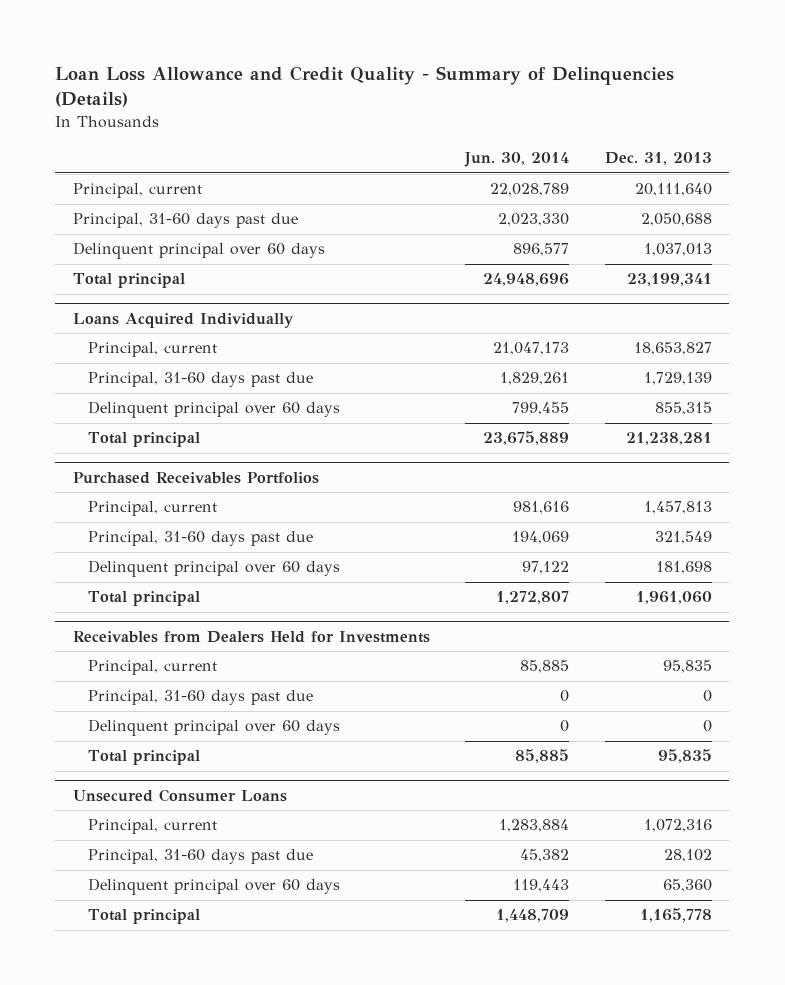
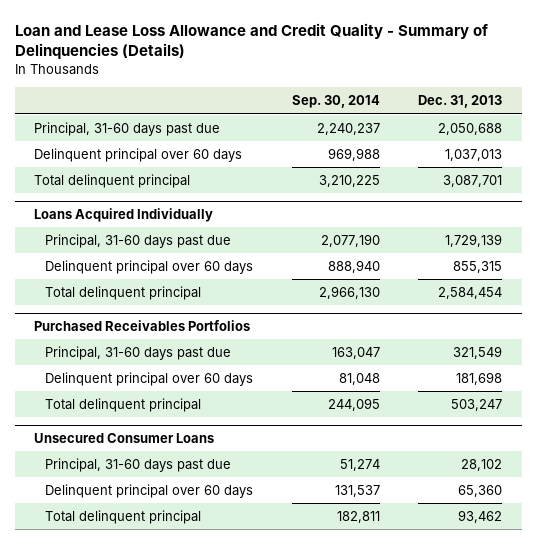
[55,66,675,108] Loan Loss Allowance and Credit Quality - Summary of Delinquencies (Details) -> [15,22,489,60] Loan and Lease Loss Allowance and Credit Quality - Summary of Delinquencies (Details)
[464,152,570,168] Jun. 30, 2014 -> none
none -> [291,95,380,109] Sep. 30, 2014
[73,183,203,199] Principal, current -> none
[73,273,186,289] Total principal -> [34,173,191,188] Total delinquent principal
[626,273,712,287] 23,199,341 -> [443,174,503,187] 3,087,701
[87,342,217,358] Principal, current -> none
[87,432,200,448] Total principal -> [45,285,202,300] Total delinquent principal
[625,432,712,446] 21,238,281 -> [438,286,503,299] 2,584,454
[87,501,217,517] Principal, current -> none
[73,631,431,644] Receivables from Dealers Held for Investments -> none
[87,660,217,676] Principal, current -> none
[87,690,313,706] Principal, 31-60 days past due -> none
[87,719,340,737] Delinquent principal over 60 days -> none
[87,750,200,766] Total principal -> none
[87,591,200,607] Total principal -> [45,397,202,412] Total delinquent principal
[635,591,712,605] 1,961,060 -> [451,398,503,411] 503,247
[87,819,217,835] Principal, current -> none
[87,909,200,925] Total principal -> [45,509,202,524] Total delinquent principal
[639,908,712,923] 1,165,778 -> [458,509,503,523] 93,462

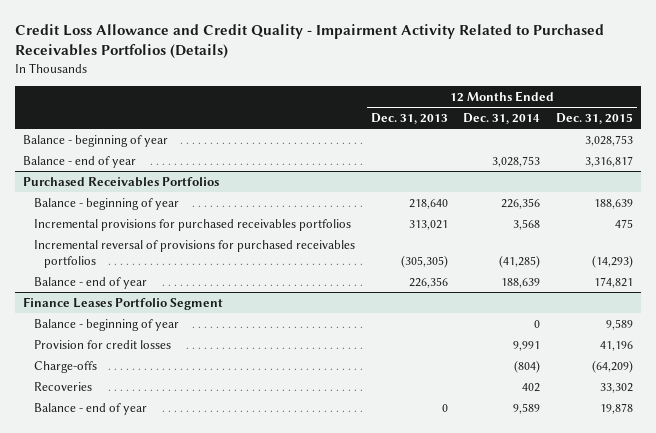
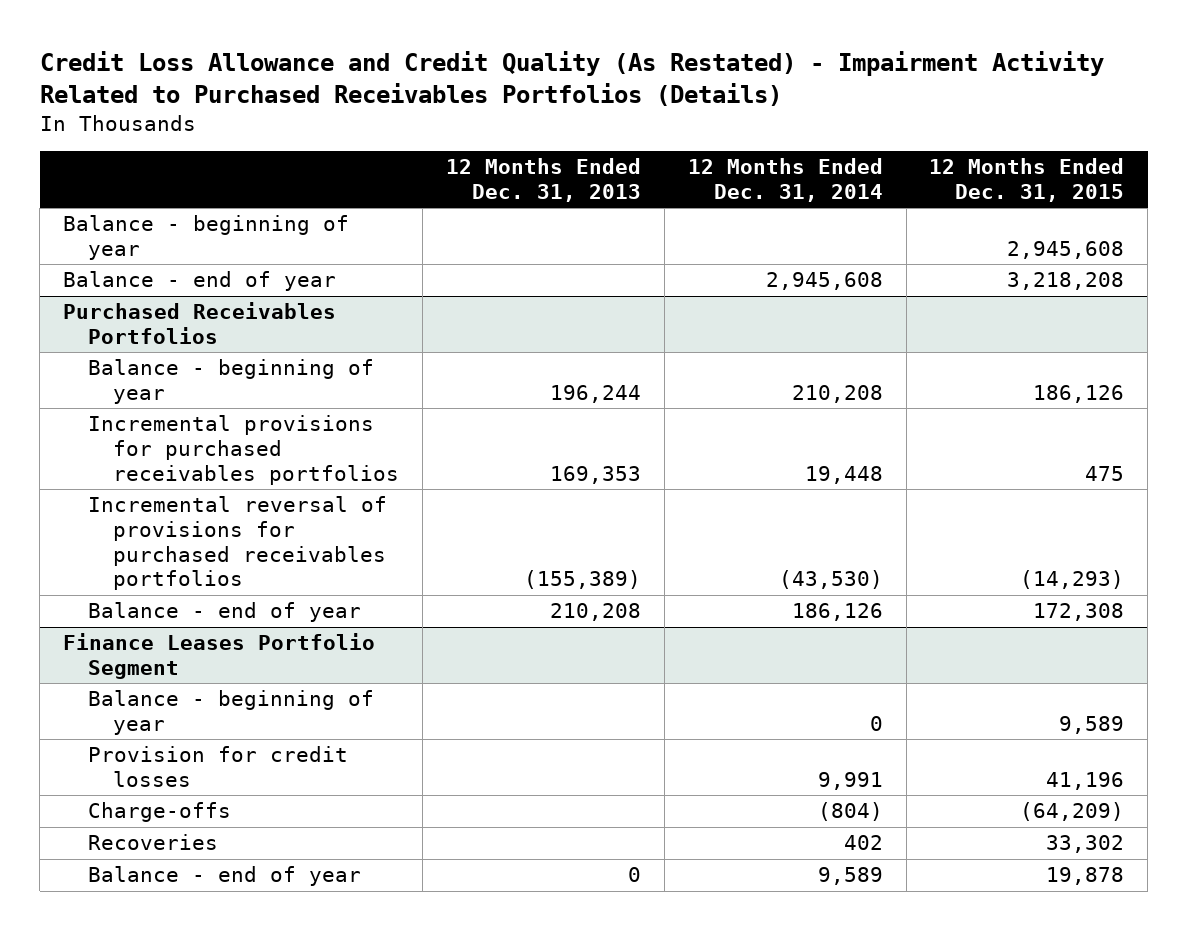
[14,24,604,60] Credit Loss Allowance and Credit Quality - Impairment Activity Related to Purchased Receivables Portfolios (Details) -> [39,51,1104,107] Credit Loss Allowance and Credit Quality (As Restated) - Impairment Activity Related to Purchased Receivables Portfolios (Details)
[585,134,634,146] 3,028,753 -> [1007,240,1125,259] 2,945,608
[492,155,541,167] 3,028,753 -> [765,272,883,291] 2,945,608
[585,155,634,167] 3,316,817 -> [1007,272,1125,291] 3,218,208
[408,198,448,209] 218,640 -> [549,384,641,403] 196,244
[501,197,541,209] 226,356 -> [791,384,883,403] 210,208
[594,198,634,209] 188,639 -> [1033,384,1125,403] 186,126
[408,219,448,230] 313,021 -> [549,465,641,484] 169,353
[513,218,541,230] 3,568 -> [804,465,883,484] 19,448
[400,254,448,268] (305,305) -> [523,570,641,590] (155,389)
[499,254,541,268] (41,285) -> [778,570,883,590] (43,530)
[408,276,448,288] 226,356 -> [549,603,641,622] 210,208
[501,277,541,288] 188,639 -> [791,603,883,622] 186,126
[594,276,634,288] 174,821 -> [1033,603,1125,622] 172,308

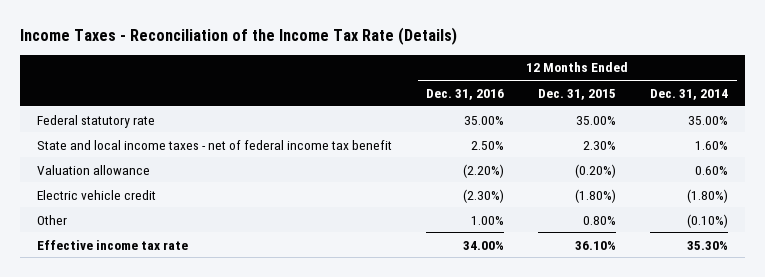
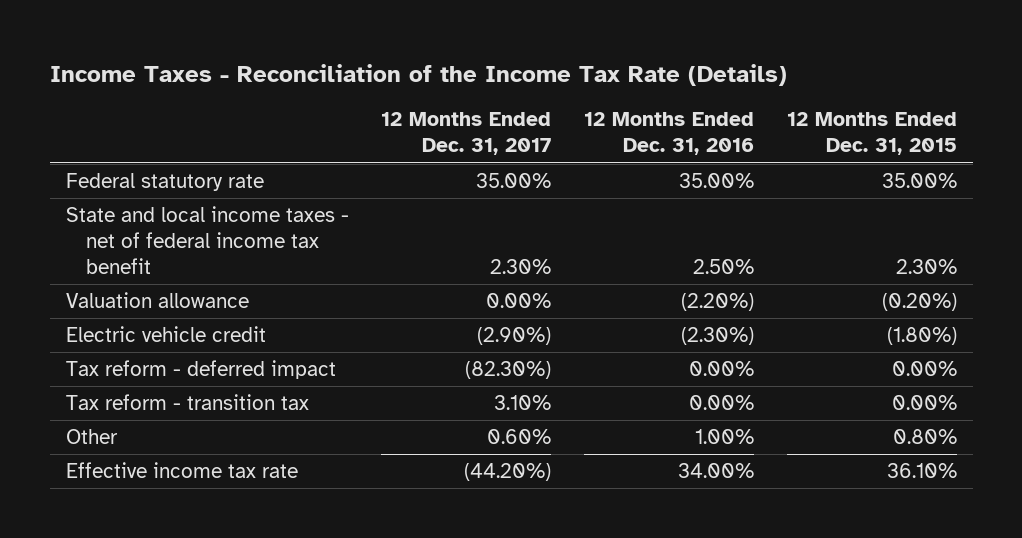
[650,88,729,100] Dec. 31, 2014 -> none
none -> [381,112,552,156] 12 Months Ended Dec. 31, 2017
none -> [65,360,336,380] Tax reform - deferred impact
none -> [65,394,309,411] Tax reform - transition tax

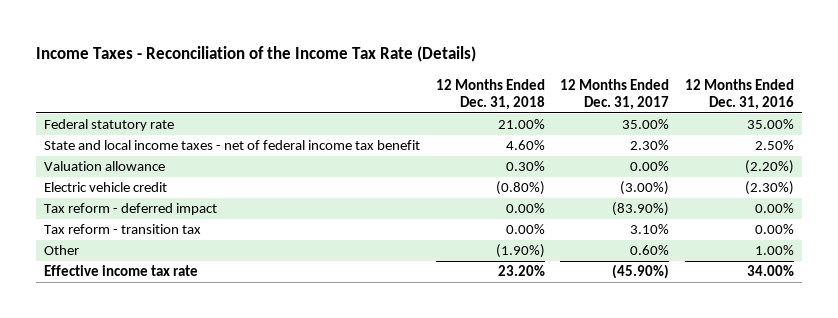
[786,112,957,156] 12 Months Ended Dec. 31, 2015 -> none
none -> [435,78,545,111] 12 Months Ended Dec. 31, 2018
[477,327,552,346] (2.90%) -> [620,181,670,196] (3.00%)
[465,361,552,380] (82.30%) -> [612,202,670,217] (83.90%)
[464,463,552,482] (44.20%) -> [612,264,670,280] (45.90%)

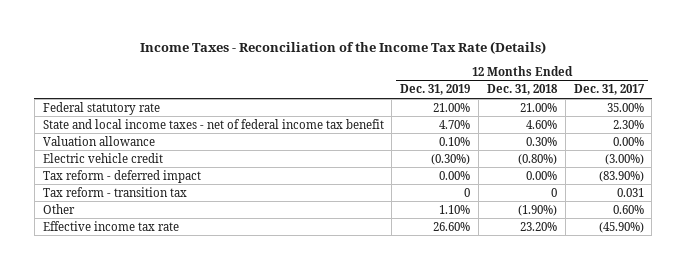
[685,78,795,111] 12 Months Ended Dec. 31, 2016 -> none
none -> [400,84,471,96] Dec. 31, 2019
[505,224,545,235] 0.00% -> [550,187,557,197] 0
[630,224,670,235] 3.10% -> [616,187,644,197] 0.031

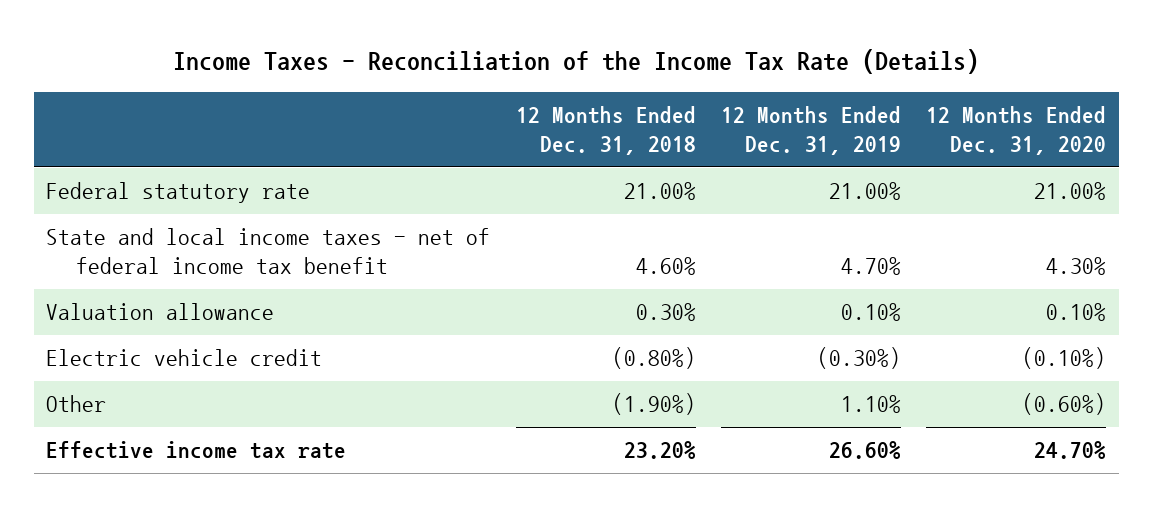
[573,84,645,96] Dec. 31, 2017 -> none
none -> [926,106,1107,156] 12 Months Ended Dec. 31, 2020
[42,169,201,183] Tax reform - deferred impact -> none
[42,186,187,197] Tax reform - transition tax -> none

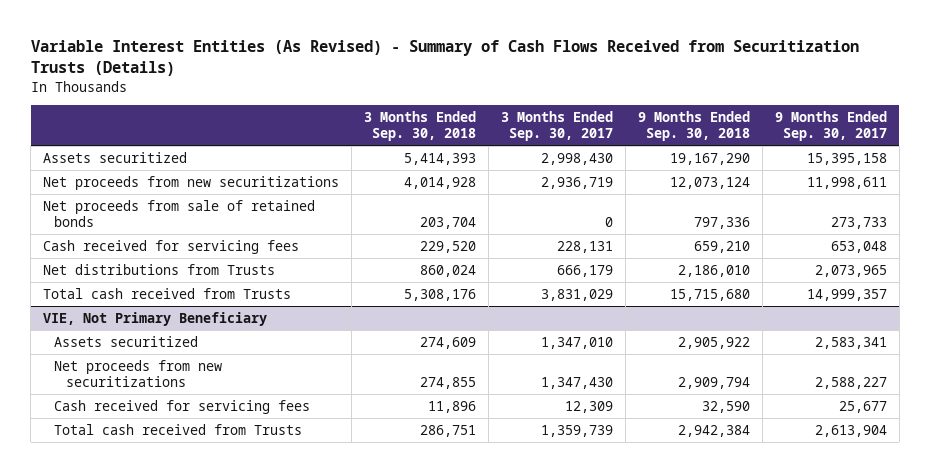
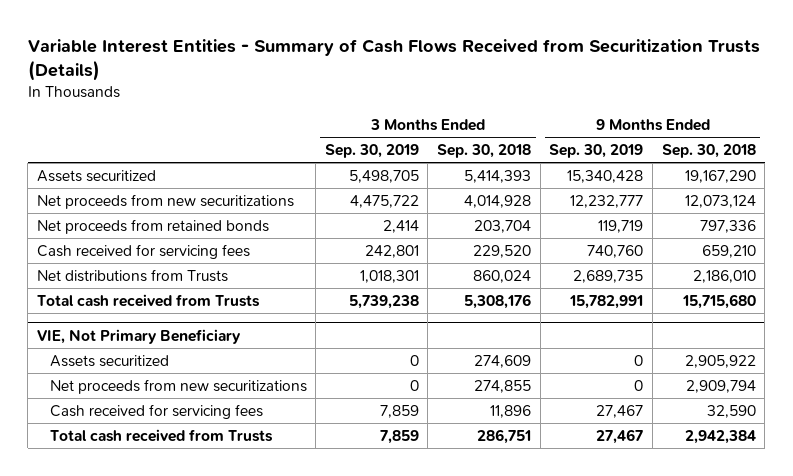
[30,39,859,77] Variable Interest Entities (As Revised) - Summary of Cash Flows Received from Securitization Trusts (Details) -> [27,38,760,81] Variable Interest Entities - Summary of Cash Flows Received from Securitization Trusts (Details)
[500,111,613,142] 3 Months Ended Sep. 30, 2017 -> none
[774,111,887,142] 9 Months Ended Sep. 30, 2017 -> none
none -> [324,143,419,158] Sep. 30, 2019
none -> [549,143,644,158] Sep. 30, 2019
[43,199,316,228] Net proceeds from sale of retained bonds -> [37,218,270,234] Net proceeds from retained bonds

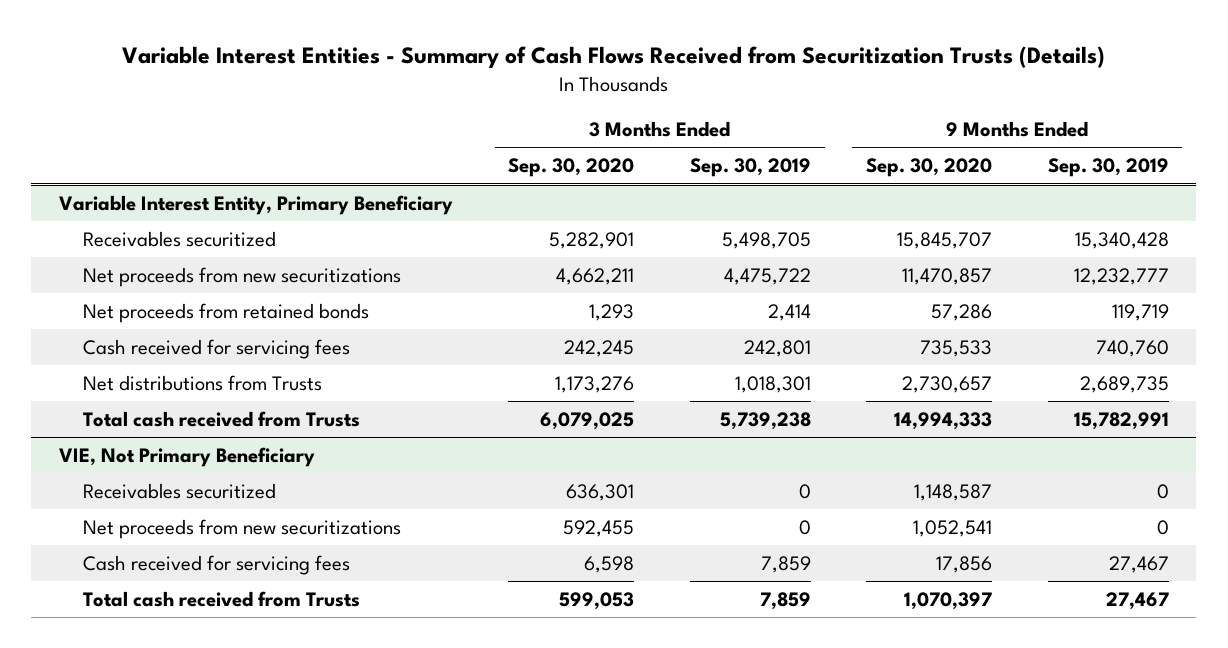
[437,143,532,158] Sep. 30, 2018 -> none
[661,143,756,158] Sep. 30, 2018 -> none
none -> [508,158,635,178] Sep. 30, 2020
none -> [866,158,993,178] Sep. 30, 2020
none -> [59,194,454,215] Variable Interest Entity, Primary Beneficiary
[37,169,157,182] Assets securitized -> [83,230,277,247] Receivables securitized
[49,354,169,367] Assets securitized -> none
none -> [83,482,277,499] Receivables securitized

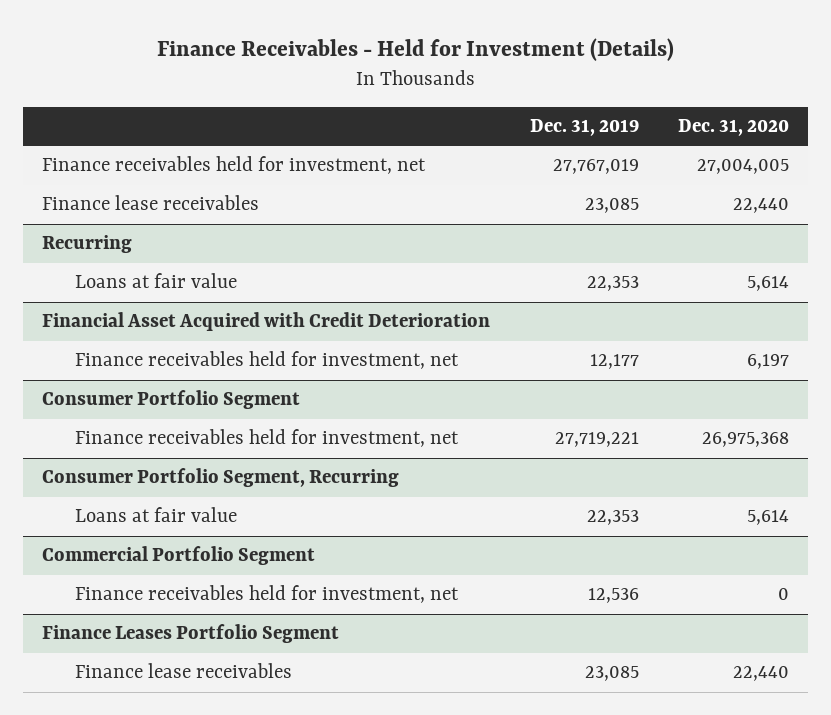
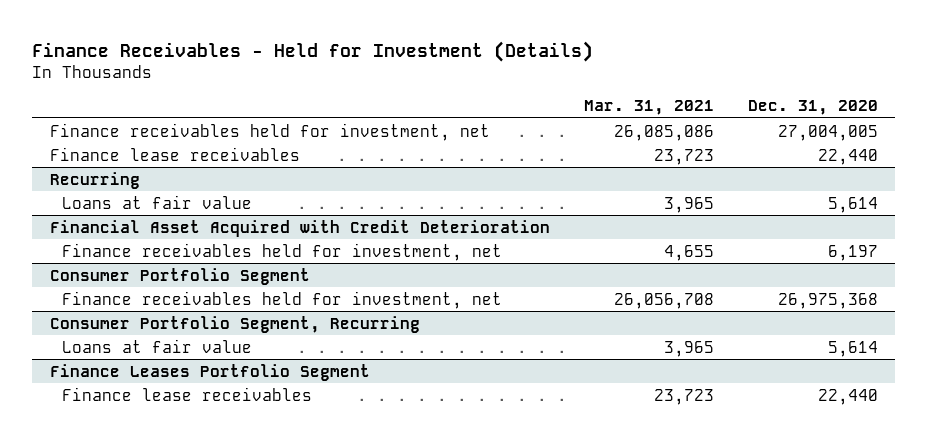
[529,118,639,136] Dec. 31, 2019 -> none
none -> [583,99,714,115] Mar. 31, 2021
[42,546,316,566] Commercial Portfolio Segment -> none
[74,585,459,604] Finance receivables held for investment, net -> none

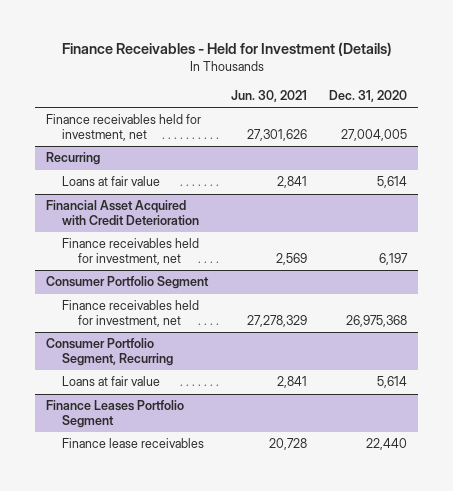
[583,99,714,115] Mar. 31, 2021 -> none
none -> [230,89,307,102] Jun. 30, 2021
[49,146,300,161] Finance lease receivables -> none

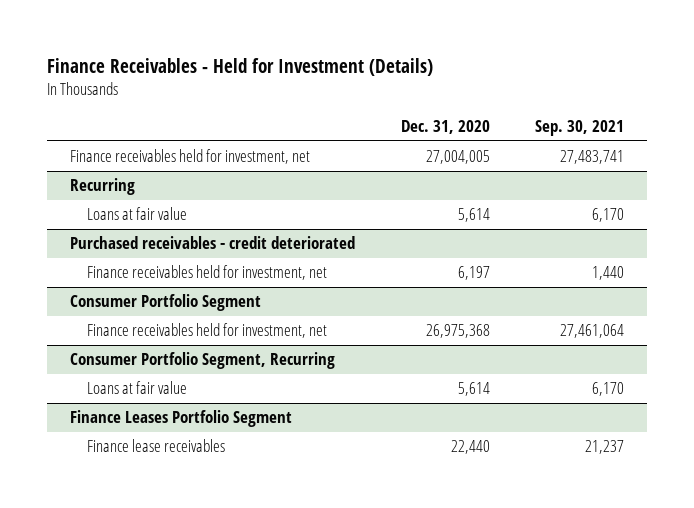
[230,89,307,102] Jun. 30, 2021 -> none
none -> [535,119,625,136] Sep. 30, 2021
[45,200,200,226] Financial Asset Acquired with Credit Deterioration -> [70,236,356,250] Purchased receivables - credit deteriorated

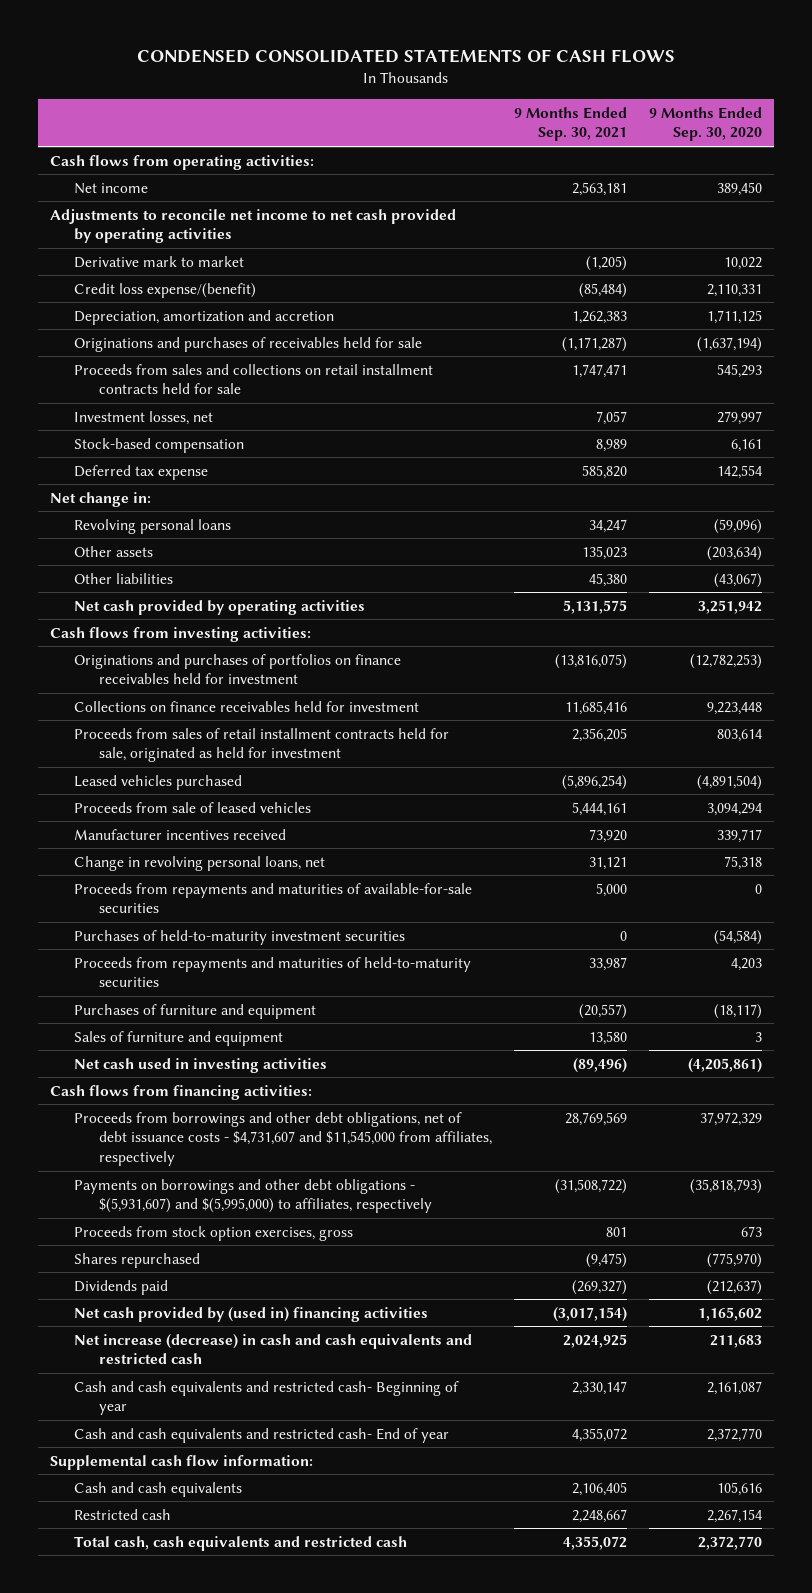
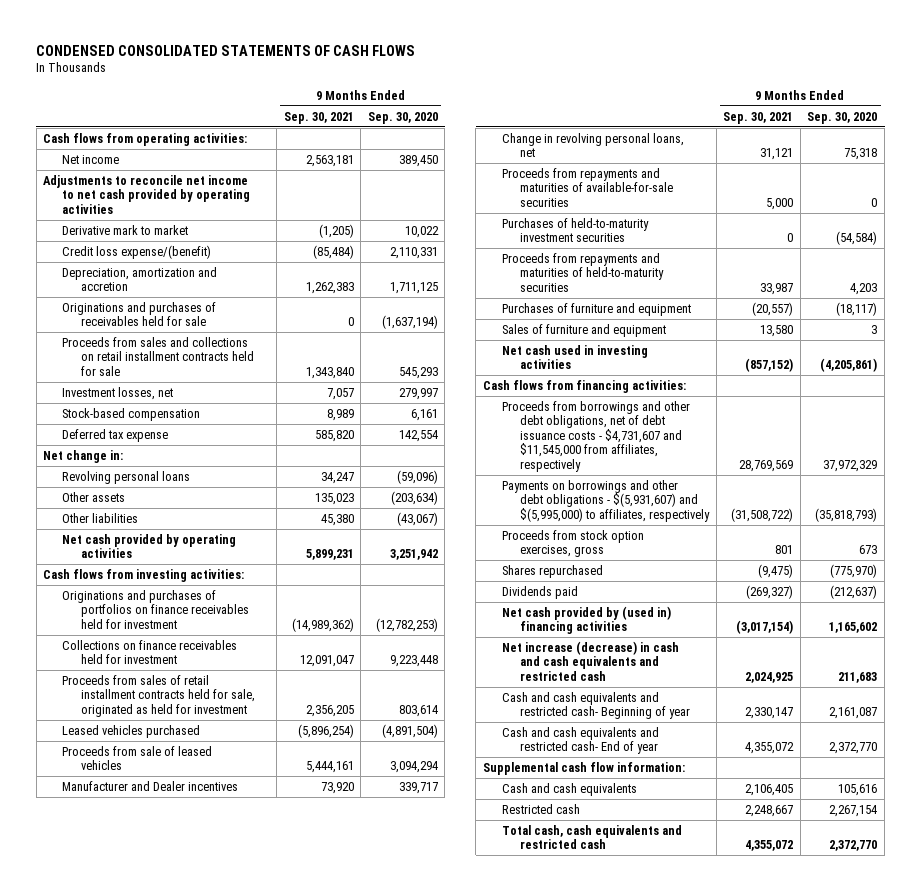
[561,336,627,352] (1,171,287) -> [347,317,354,327] 0
[571,363,627,378] 1,747,471 -> [305,366,354,379] 1,343,840
[562,599,627,614] 5,131,575 -> [305,549,354,561] 5,899,231
[554,653,627,669] (13,816,075) -> [291,617,354,632] (14,989,362)
[564,700,627,715] 11,685,416 -> [299,655,354,668] 12,091,047
[74,828,287,840] Manufacturer incentives received -> [61,780,238,791] Manufacturer and Dealer incentives
[572,1057,627,1073] (89,496) -> [745,358,794,373] (857,152)

